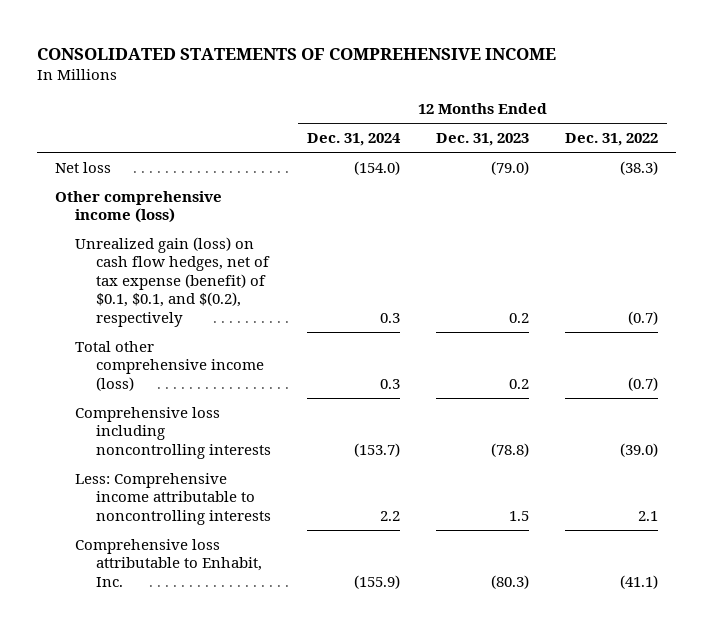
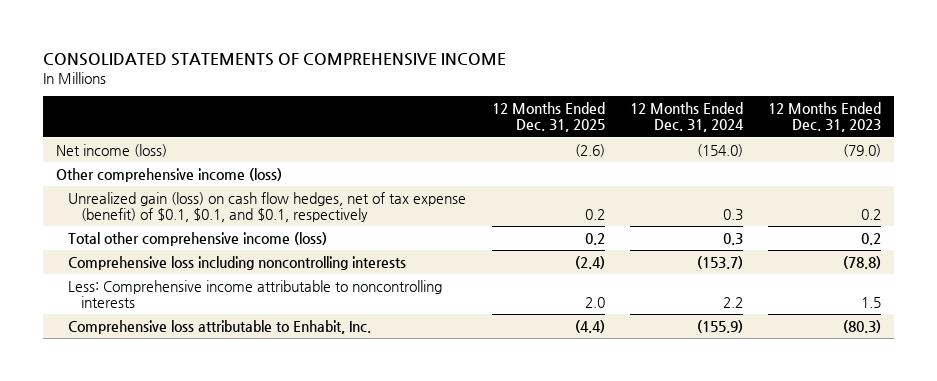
[565,133,659,147] Dec. 31, 2022 -> none
none -> [491,101,605,133] 12 Months Ended Dec. 31, 2025
[54,161,111,173] Net loss -> [56,143,168,157] Net income (loss)
[75,236,271,327] Unrealized gain (loss) on cash flow hedges, net of tax expense (benefit) of $0.1, $0.1, and $(0.2), respectively -> [68,191,467,223] Unrealized gain (loss) on cash flow hedges, net of tax expense (benefit) of $0.1, $0.1, and $0.1, respectively

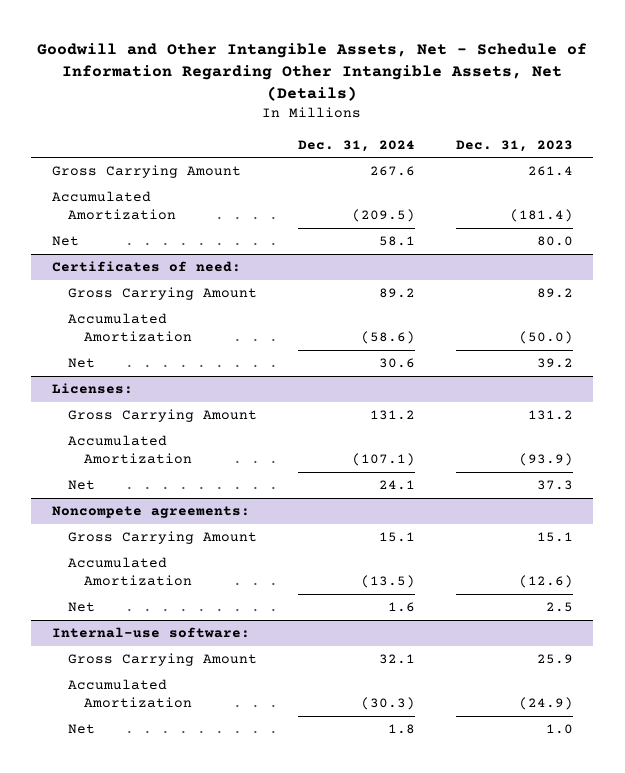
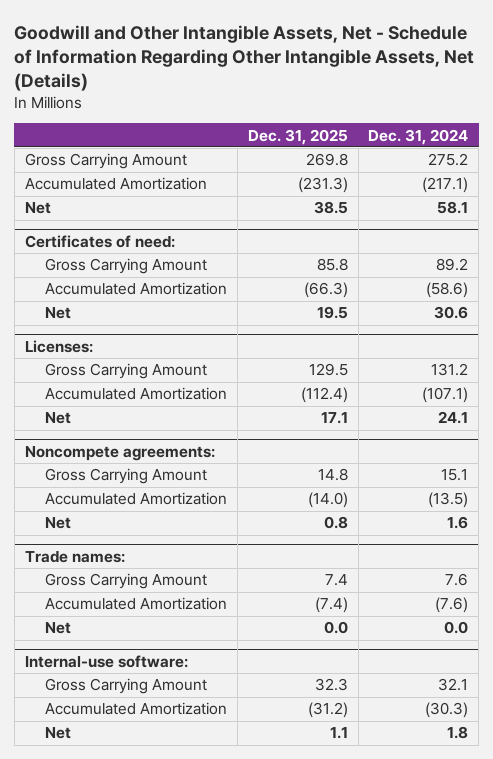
[455,139,573,152] Dec. 31, 2023 -> none
none -> [247,128,348,145] Dec. 31, 2025
[370,165,416,176] 267.6 -> [428,153,469,167] 275.2
[352,209,416,223] (209.5) -> [422,177,469,194] (217.1)
none -> [24,550,125,563] Trade names:
none -> [45,573,208,590] Gross Carrying Amount
none -> [45,597,228,611] Accumulated Amortization
none -> [45,622,72,635] Net

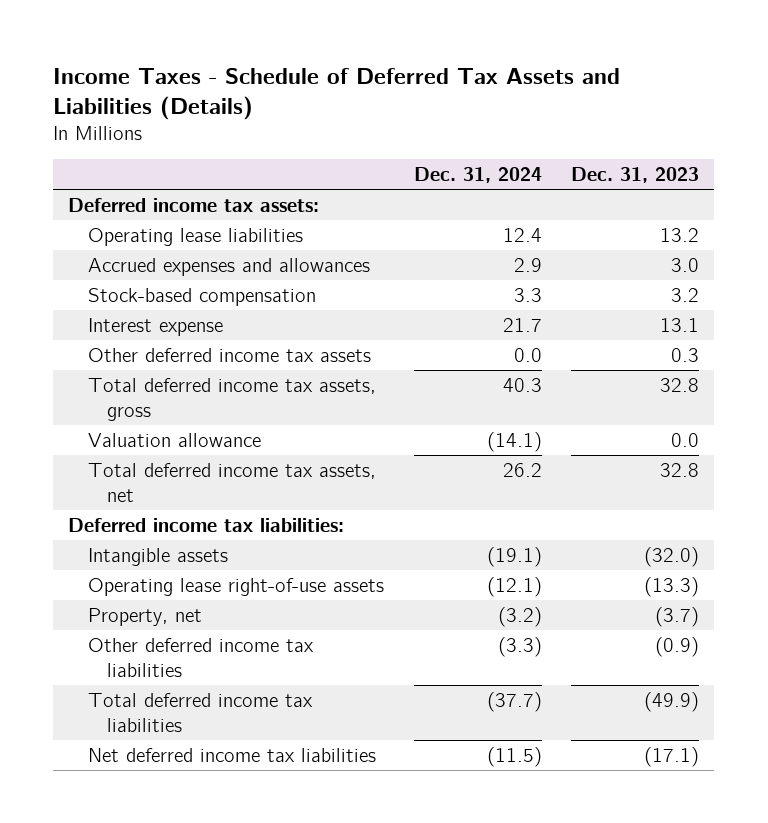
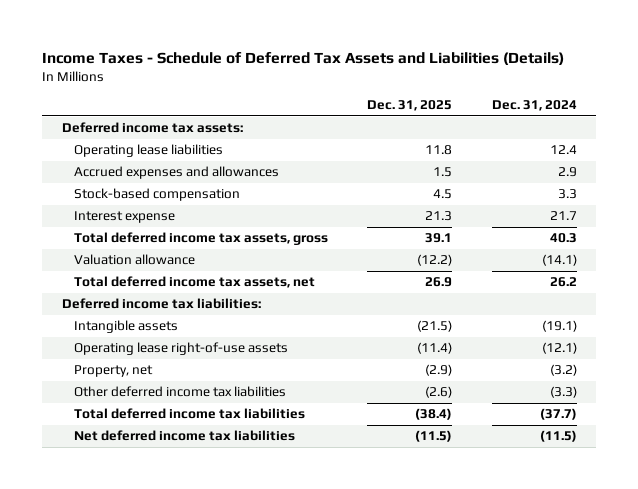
[571,166,700,183] Dec. 31, 2023 -> none
none -> [367,100,453,112] Dec. 31, 2025
[87,347,371,362] Other deferred income tax assets -> none

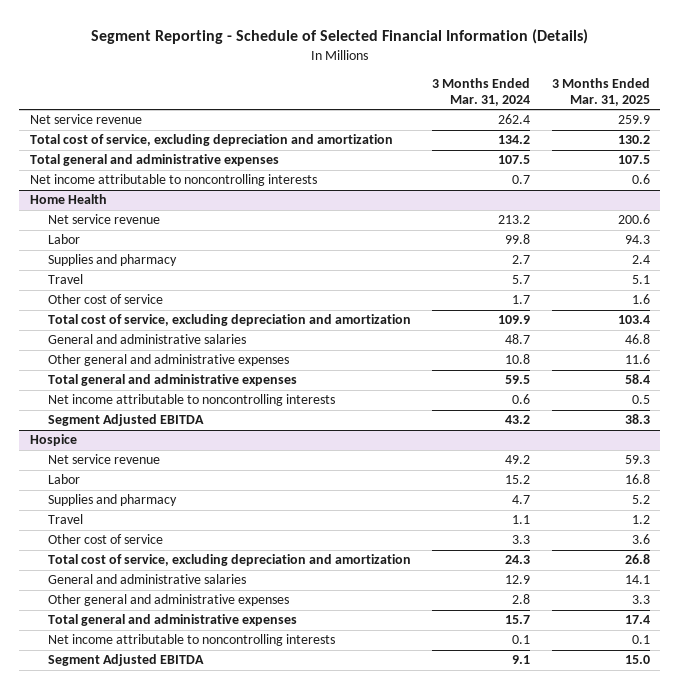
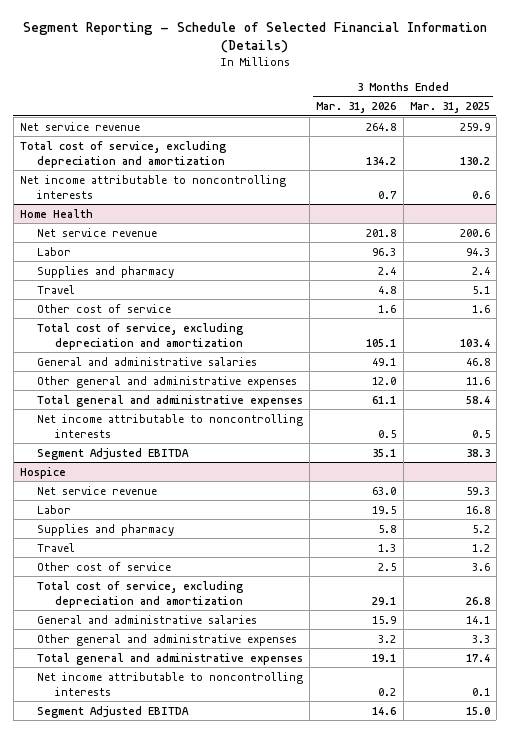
[432,77,531,106] 3 Months Ended Mar. 31, 2024 -> none
none -> [316,102,397,114] Mar. 31, 2026
[29,154,279,167] Total general and administrative expenses -> none

